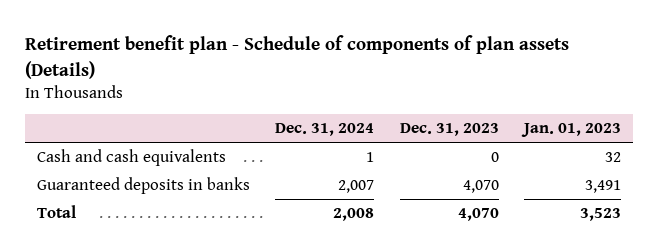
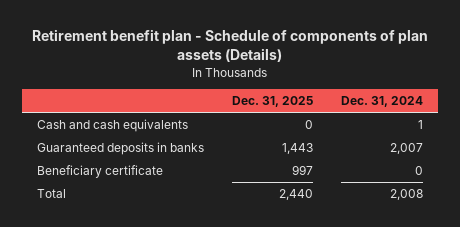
[399,123,499,137] Dec. 31, 2023 -> none
[520,123,621,138] Jan. 01, 2023 -> none
none -> [231,96,313,108] Dec. 31, 2025
none -> [36,165,163,179] Beneficiary certificate

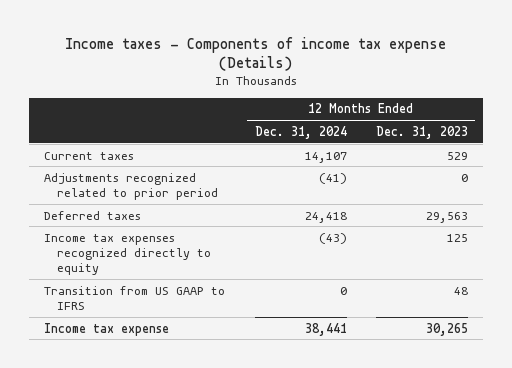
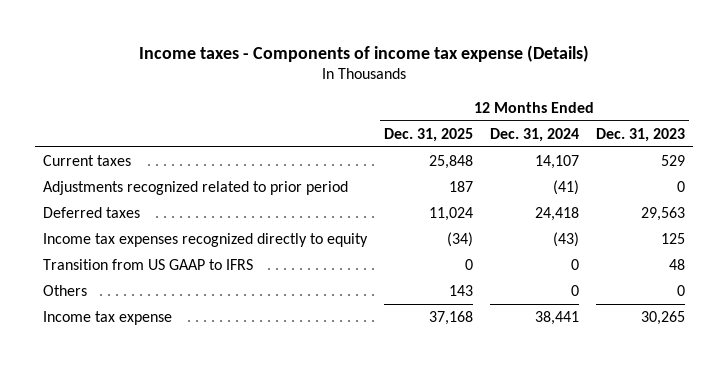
none -> [383,127,473,142] Dec. 31, 2025
none -> [43,284,88,296] Others

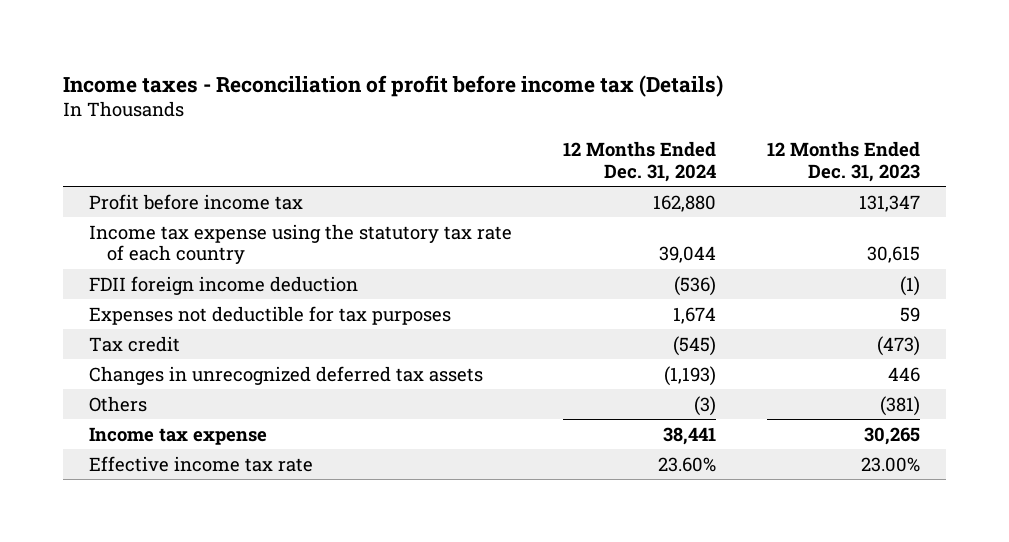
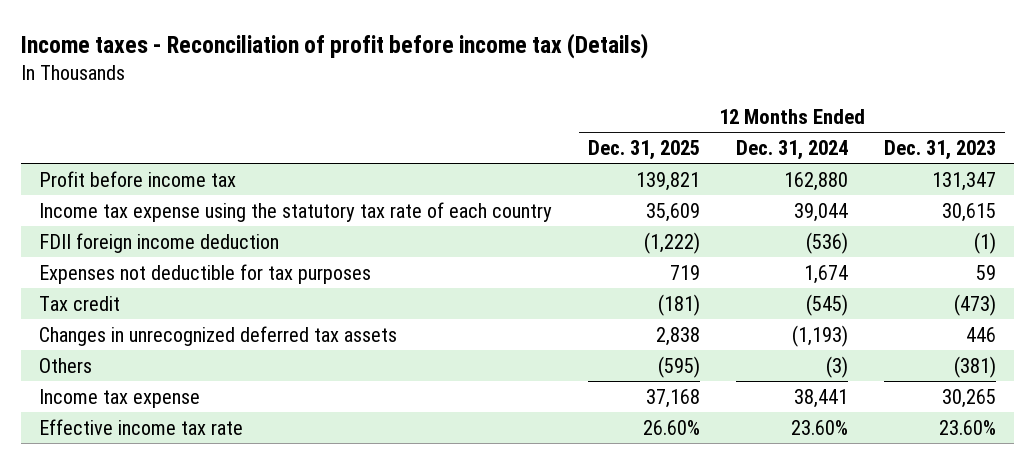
none -> [588,139,701,160] Dec. 31, 2025
[861,456,921,472] 23.00% -> [938,419,996,435] 23.60%

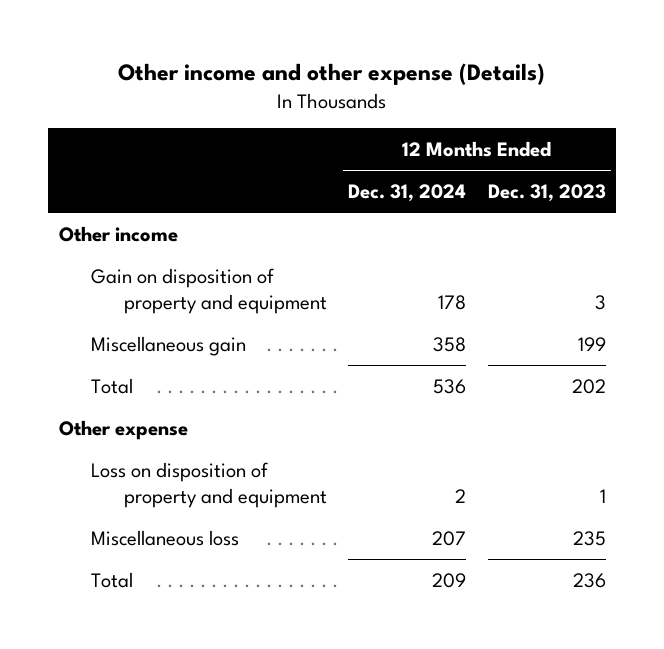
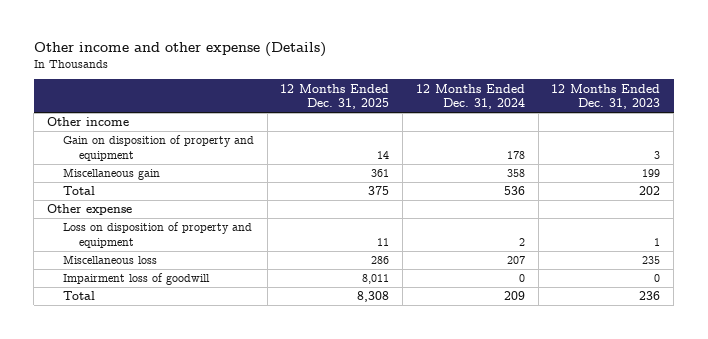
none -> [280,83,390,109] 12 Months Ended Dec. 31, 2025
none -> [62,273,210,286] Impairment loss of goodwill

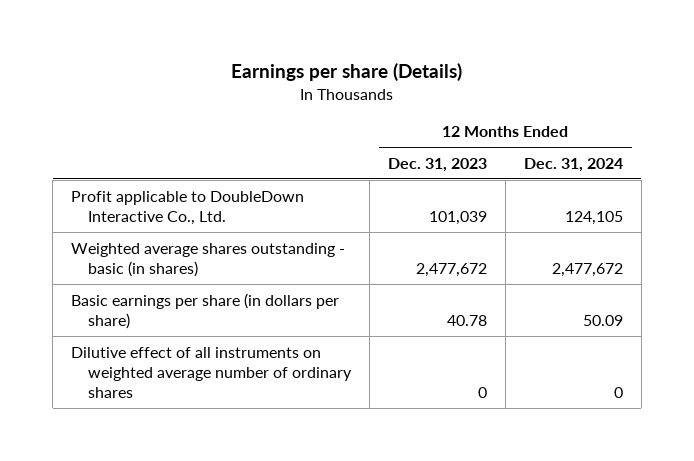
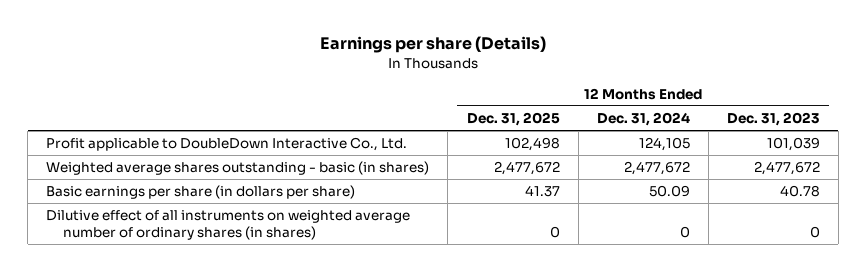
none -> [466,111,560,126] Dec. 31, 2025
[71,346,353,398] Dilutive effect of all instruments on weighted average number of ordinary shares -> [46,210,411,240] Dilutive effect of all instruments on weighted average number of ordinary shares (in shares)

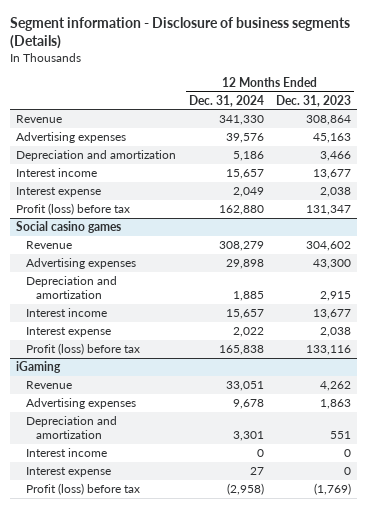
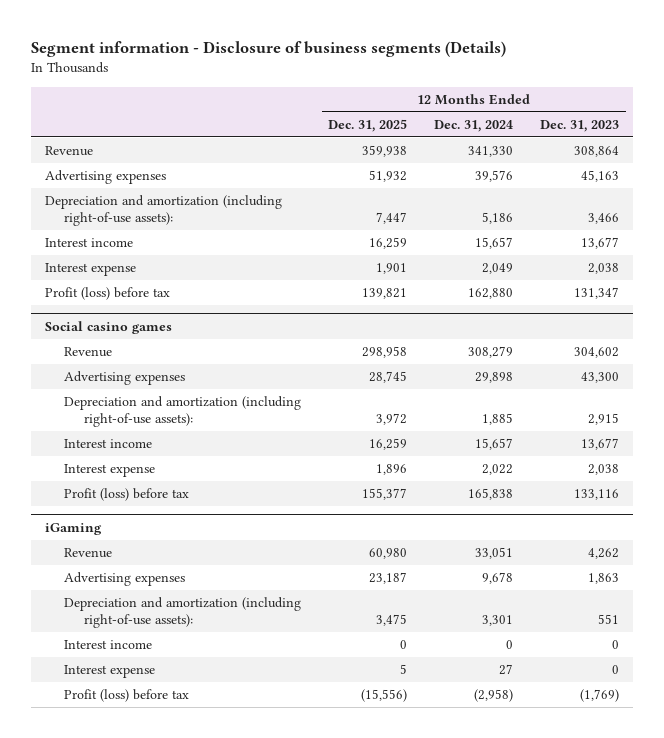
none -> [328,118,408,132] Dec. 31, 2025
[16,150,177,162] Depreciation and amortization -> [44,195,282,227] Depreciation and amortization (including right-of-use assets):
[26,276,118,300] Depreciation and amortization -> [64,396,302,428] Depreciation and amortization (including right-of-use assets):
[26,416,118,440] Depreciation and amortization -> [64,597,302,629] Depreciation and amortization (including right-of-use assets):

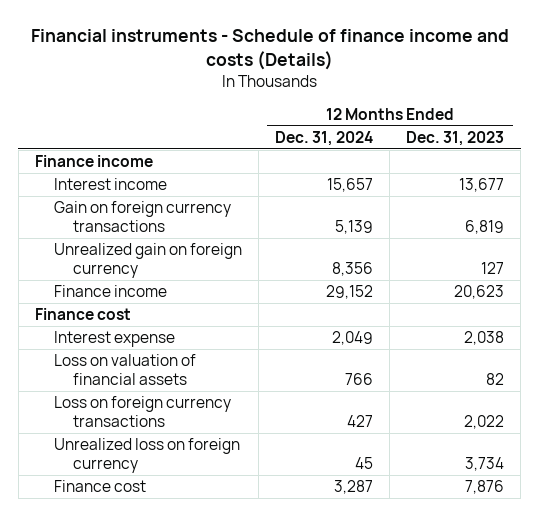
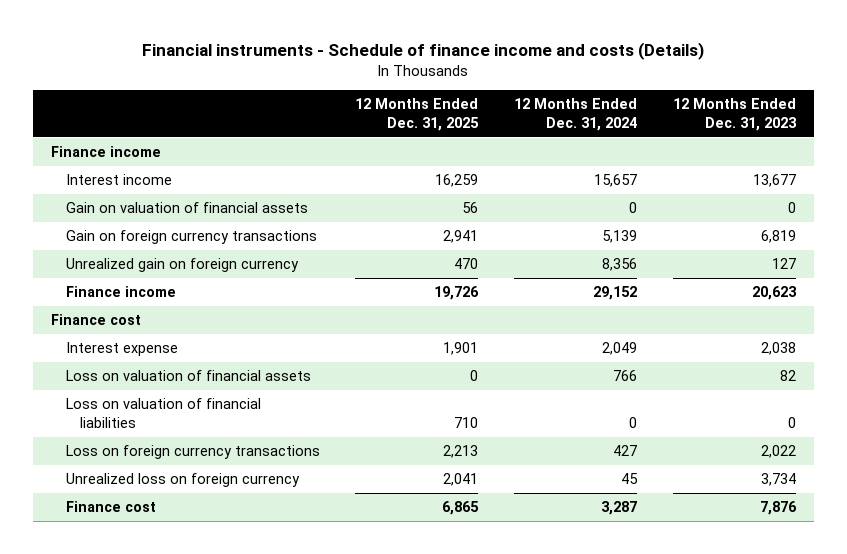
none -> [355,98,480,132] 12 Months Ended Dec. 31, 2025
none -> [65,202,308,214] Gain on valuation of financial assets
none -> [65,398,261,428] Loss on valuation of financial liabilities

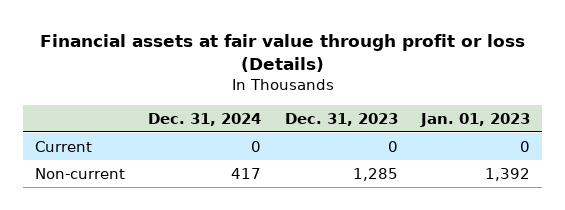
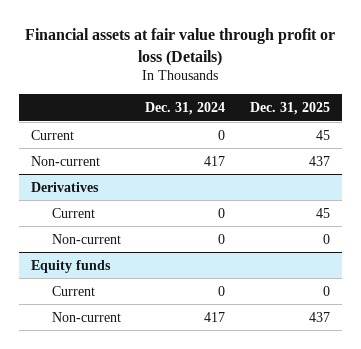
[284,112,398,126] Dec. 31, 2023 -> none
[419,112,530,127] Jan. 01, 2023 -> none
none -> [249,101,330,115] Dec. 31, 2025
none -> [30,181,99,192] Derivatives
none -> [51,207,95,218] Current
none -> [51,233,121,244] Non-current
none -> [30,259,111,273] Equity funds
none -> [51,285,95,296] Current
none -> [51,311,121,322] Non-current

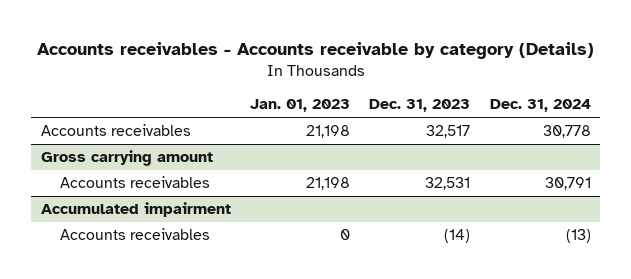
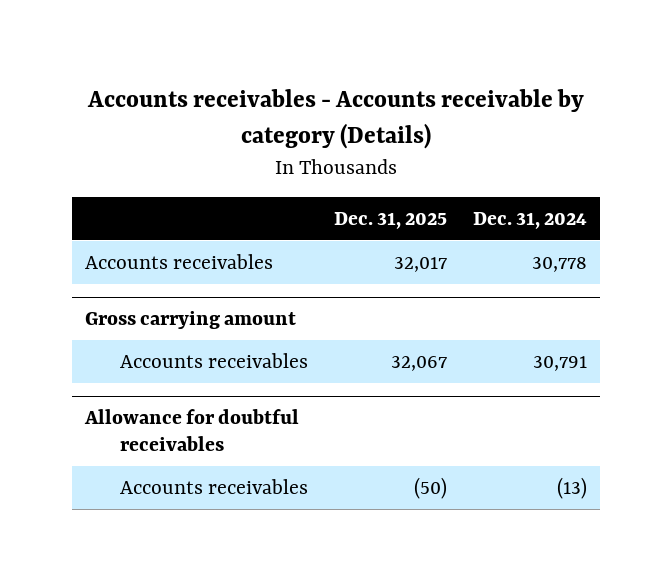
[249,99,350,113] Jan. 01, 2023 -> none
[369,99,471,113] Dec. 31, 2023 -> none
none -> [334,211,448,229] Dec. 31, 2025
[40,202,231,218] Accumulated impairment -> [83,409,299,452] Allowance for doubtful receivables

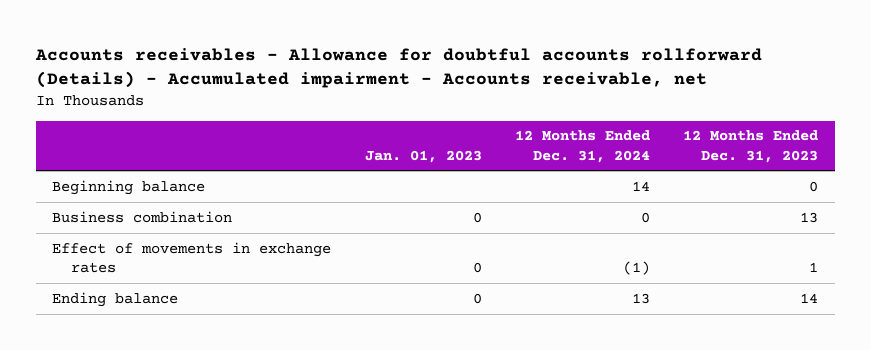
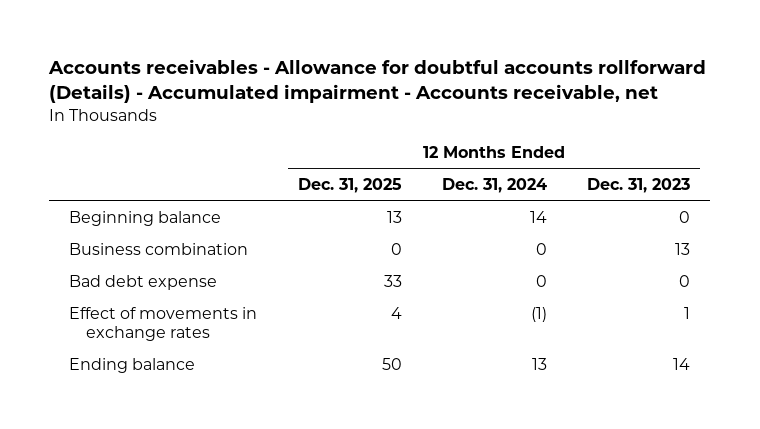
[364,149,482,163] Jan. 01, 2023 -> none
none -> [297,178,402,194] Dec. 31, 2025
none -> [69,274,218,290] Bad debt expense

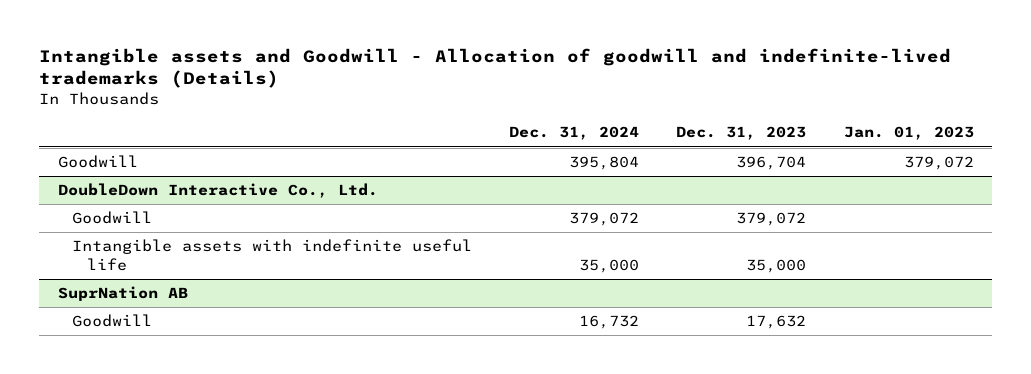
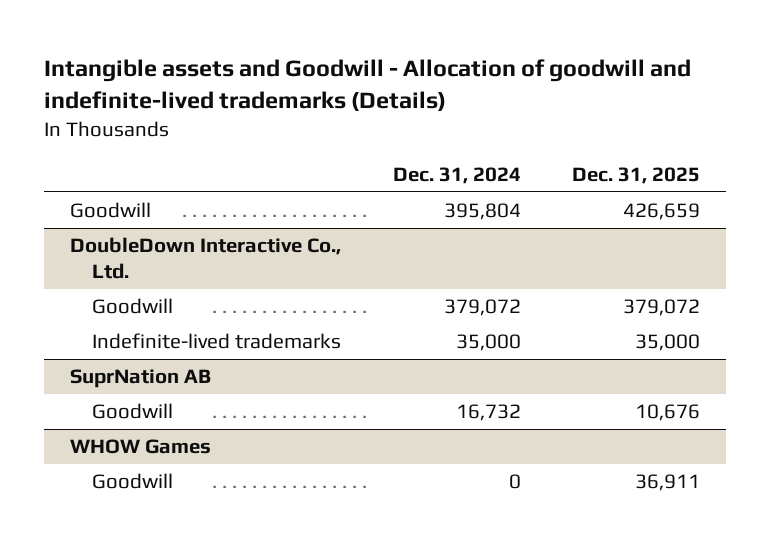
[676,126,807,141] Dec. 31, 2023 -> none
[843,126,974,141] Jan. 01, 2023 -> none
none -> [571,166,700,184] Dec. 31, 2025
[72,239,473,271] Intangible assets with indefinite useful life -> [91,333,341,350] Indefinite-lived trademarks
none -> [70,439,212,455] WHOW Games
none -> [91,473,173,490] Goodwill

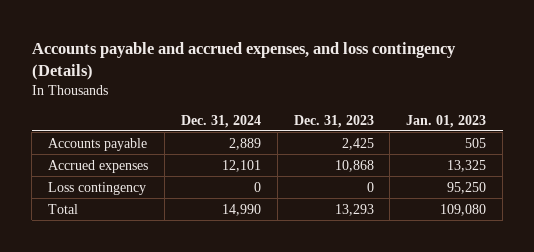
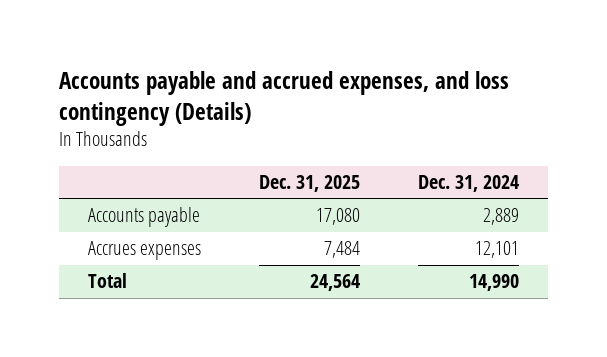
[293,114,374,128] Dec. 31, 2023 -> none
[406,114,487,128] Jan. 01, 2023 -> none
none -> [258,175,360,193] Dec. 31, 2025
[48,181,147,195] Loss contingency -> none
[48,159,149,173] Accrued expenses -> [87,241,201,261] Accrues expenses

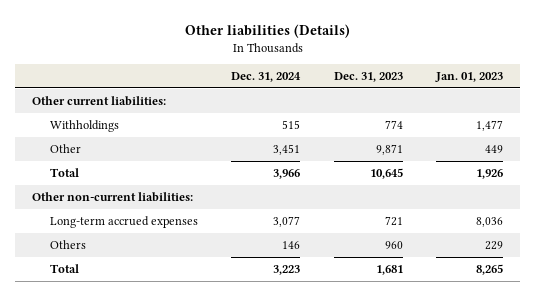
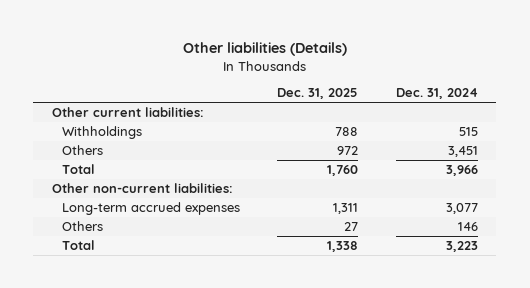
[333,72,403,83] Dec. 31, 2023 -> none
[435,72,504,83] Jan. 01, 2023 -> none
none -> [277,88,359,100] Dec. 31, 2025
[49,143,81,153] Other -> [62,144,104,155] Others

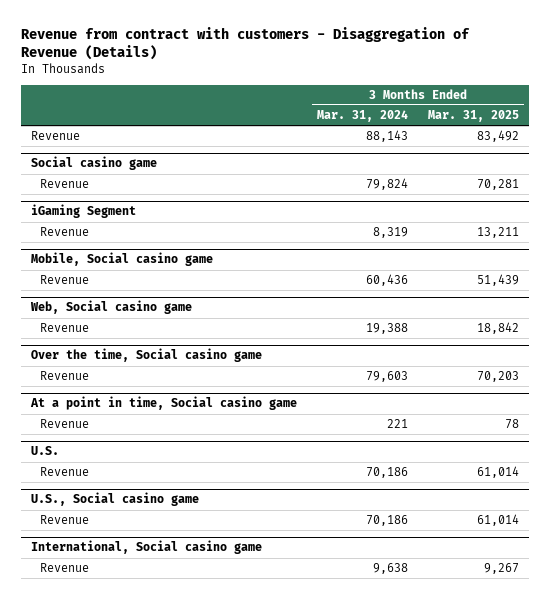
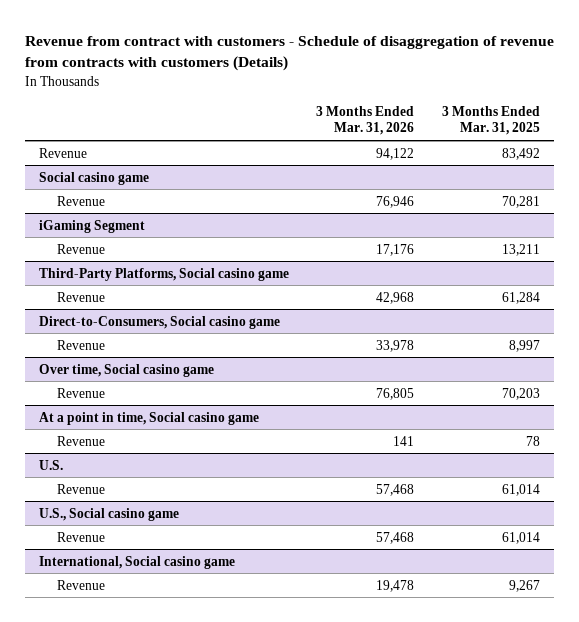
[21,27,471,61] Revenue from contract with customers - Disaggregation of Revenue (Details) -> [24,35,554,72] Revenue from contract with customers - Schedule of disaggregation of revenue from contracts with customers (Details)
[317,110,409,123] Mar. 31, 2024 -> none
none -> [316,105,415,136] 3 Months Ended Mar. 31, 2026
[31,252,214,267] Mobile, Social casino game -> none
[30,300,193,315] Web, Social casino game -> none
none -> [38,267,289,281] Third-Party Platforms, Social casino game
[476,274,519,287] 51,439 -> [502,291,541,304] 61,284
none -> [38,315,280,329] Direct-to-Consumers, Social casino game
[476,322,519,335] 18,842 -> [509,339,541,352] 8,997
[31,348,263,363] Over the time, Social casino game -> [38,363,214,377] Over time, Social casino game

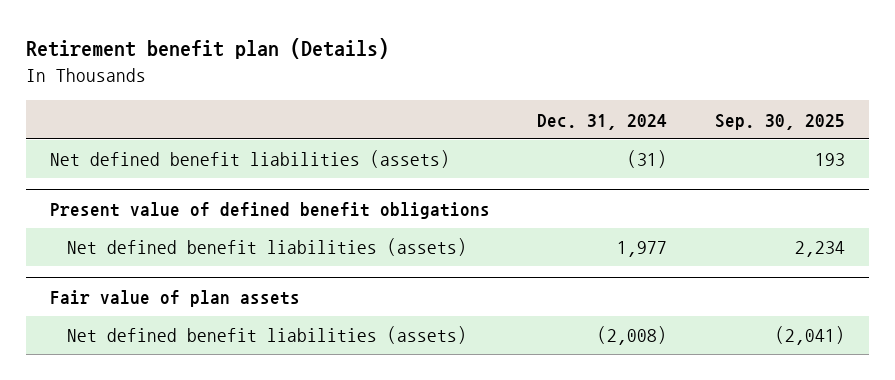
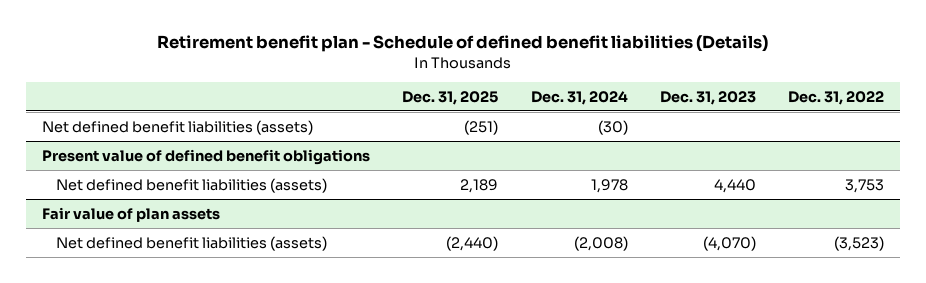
[25,38,389,60] Retirement benefit plan (Details) -> [157,35,769,53] Retirement benefit plan - Schedule of defined benefit liabilities (Details)
[715,113,846,130] Sep. 30, 2025 -> none
none -> [402,90,499,105] Dec. 31, 2025
none -> [660,90,757,105] Dec. 31, 2023
none -> [788,90,885,105] Dec. 31, 2022
[627,150,668,169] (31) -> [597,119,628,135] (30)
[617,241,668,258] 1,977 -> [590,178,628,193] 1,978

